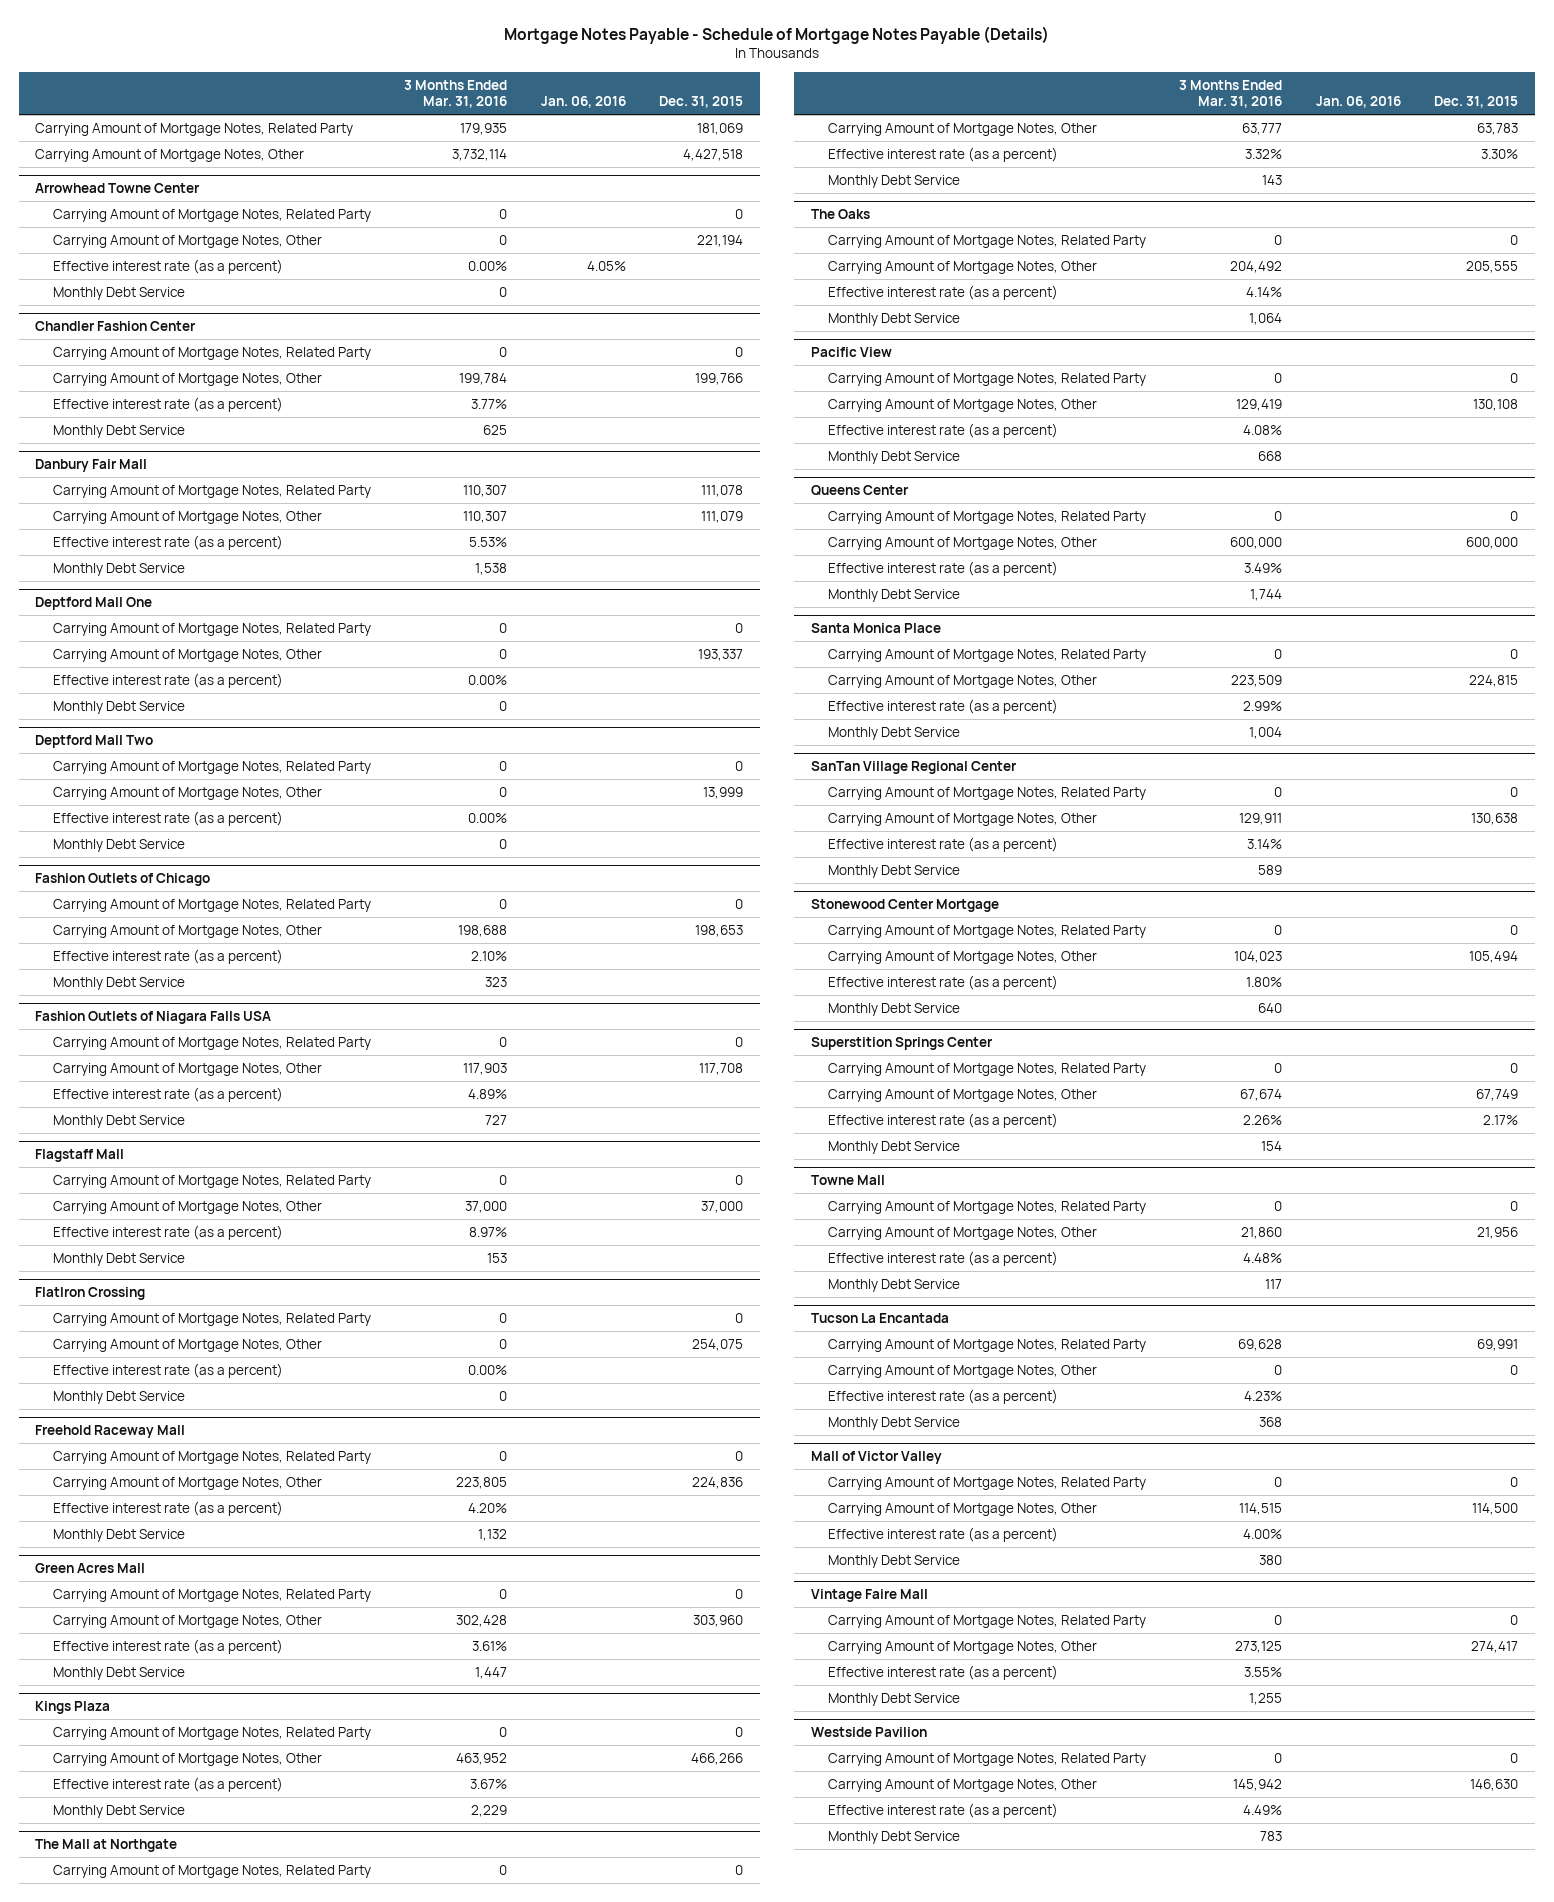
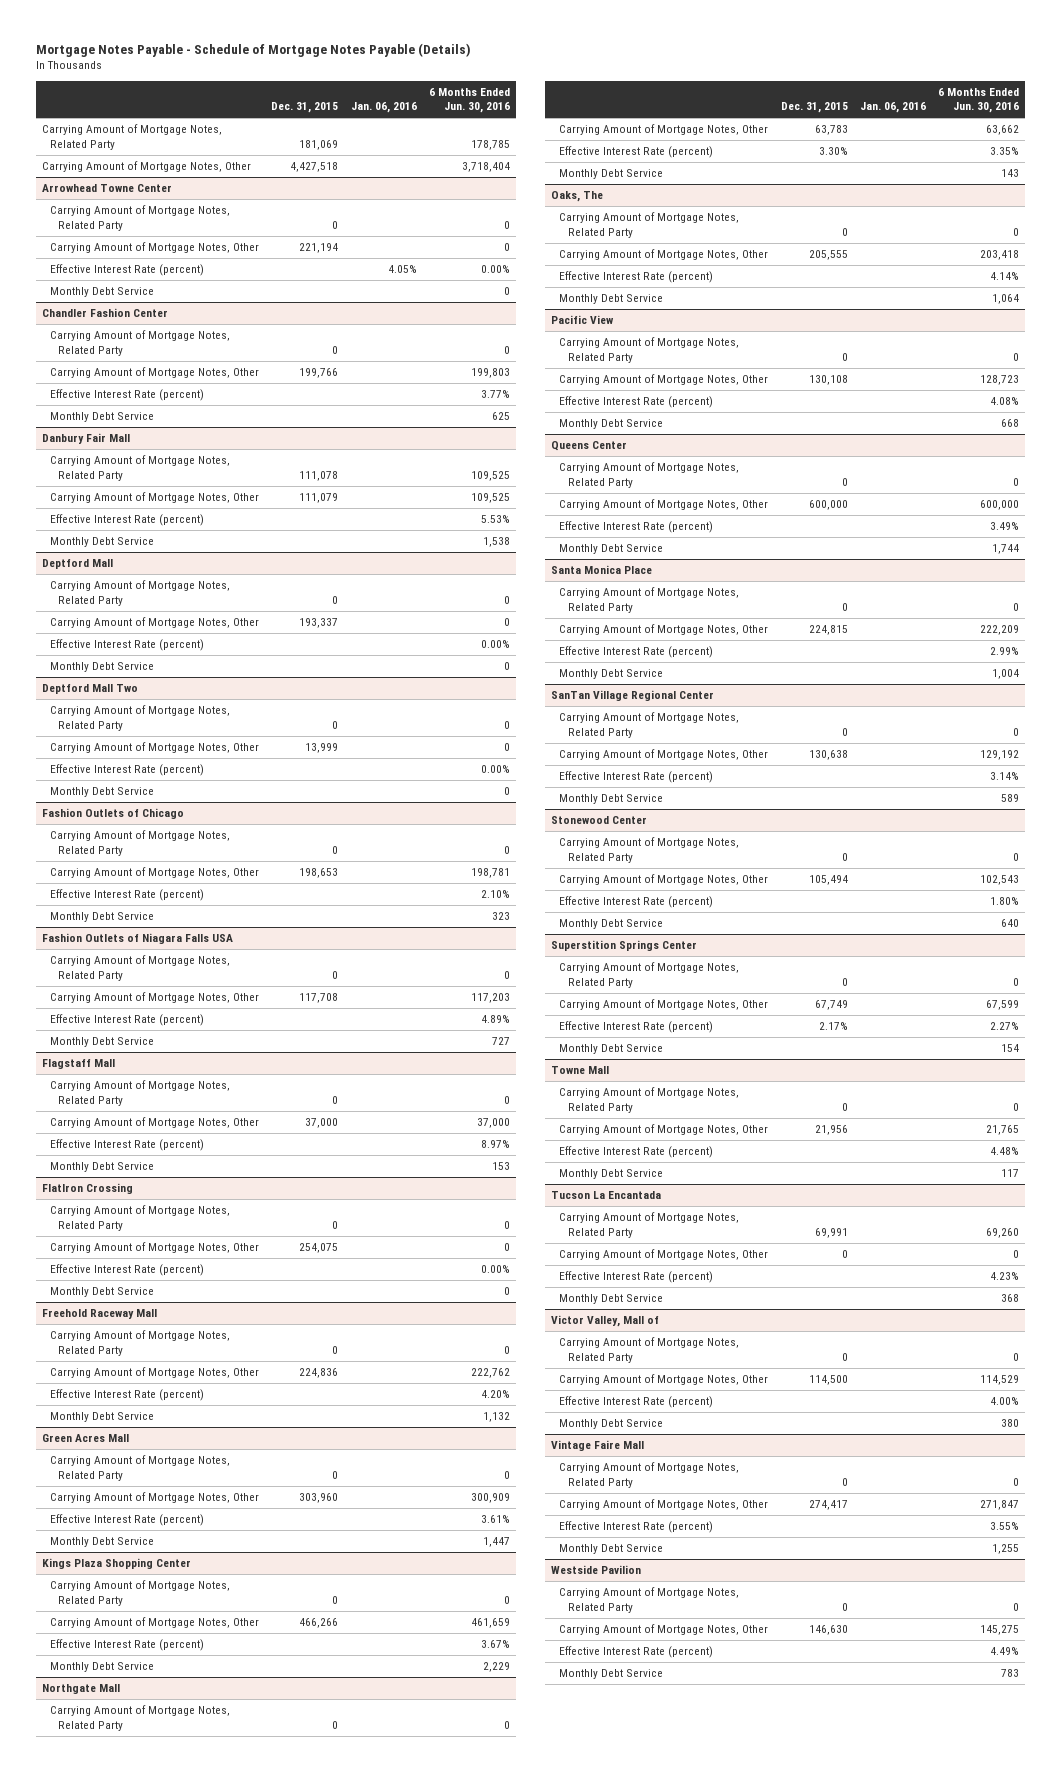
[404,79,508,109] 3 Months Ended Mar. 31, 2016 -> none
none -> [428,87,510,114] 6 Months Ended Jun. 30, 2016
[52,258,283,274] Effective interest rate (as a percent) -> [50,264,205,277] Effective Interest Rate (percent)
[52,396,283,412] Effective interest rate (as a percent) -> [50,389,205,402] Effective Interest Rate (percent)
[52,534,283,550] Effective interest rate (as a percent) -> [50,514,205,527] Effective Interest Rate (percent)
[35,597,153,611] Deptford Mall One -> [41,559,113,570] Deptford Mall
[52,672,283,688] Effective interest rate (as a percent) -> [50,639,205,652] Effective Interest Rate (percent)
[52,810,283,826] Effective interest rate (as a percent) -> [50,764,205,777] Effective Interest Rate (percent)
[52,948,283,964] Effective interest rate (as a percent) -> [50,889,205,902] Effective Interest Rate (percent)
[52,1086,283,1102] Effective interest rate (as a percent) -> [50,1014,205,1027] Effective Interest Rate (percent)
[52,1224,283,1240] Effective interest rate (as a percent) -> [50,1139,205,1152] Effective Interest Rate (percent)
[52,1362,283,1378] Effective interest rate (as a percent) -> [50,1264,205,1277] Effective Interest Rate (percent)
[52,1500,283,1516] Effective interest rate (as a percent) -> [50,1389,205,1402] Effective Interest Rate (percent)
[52,1638,283,1654] Effective interest rate (as a percent) -> [50,1514,205,1527] Effective Interest Rate (percent)
[35,1701,111,1715] Kings Plaza -> [41,1558,191,1570] Kings Plaza Shopping Center
[52,1776,283,1792] Effective interest rate (as a percent) -> [50,1639,205,1652] Effective Interest Rate (percent)
[35,1839,178,1853] The Mall at Northgate -> [41,1684,120,1695] Northgate Mall
[827,146,1058,162] Effective interest rate (as a percent) -> [559,146,714,159] Effective Interest Rate (percent)
[810,209,870,220] The Oaks -> [551,191,604,203] Oaks, The
[827,284,1058,300] Effective interest rate (as a percent) -> [559,271,714,284] Effective Interest Rate (percent)
[827,422,1058,438] Effective interest rate (as a percent) -> [559,396,714,409] Effective Interest Rate (percent)
[827,560,1058,576] Effective interest rate (as a percent) -> [559,521,714,534] Effective Interest Rate (percent)
[827,698,1058,714] Effective interest rate (as a percent) -> [559,646,714,659] Effective Interest Rate (percent)
[827,836,1058,852] Effective interest rate (as a percent) -> [559,771,714,784] Effective Interest Rate (percent)
[810,899,999,913] Stonewood Center Mortgage -> [551,816,648,825] Stonewood Center
[827,974,1058,990] Effective interest rate (as a percent) -> [559,896,714,909] Effective Interest Rate (percent)
[827,1112,1058,1128] Effective interest rate (as a percent) -> [559,1021,714,1034] Effective Interest Rate (percent)
[827,1250,1058,1266] Effective interest rate (as a percent) -> [559,1146,714,1159] Effective Interest Rate (percent)
[827,1388,1058,1404] Effective interest rate (as a percent) -> [559,1271,714,1284] Effective Interest Rate (percent)
[810,1451,942,1465] Mall of Victor Valley -> [551,1315,660,1328] Victor Valley, Mall of
[827,1526,1058,1542] Effective interest rate (as a percent) -> [559,1396,714,1409] Effective Interest Rate (percent)
[827,1664,1058,1680] Effective interest rate (as a percent) -> [559,1521,714,1534] Effective Interest Rate (percent)
[827,1802,1058,1818] Effective interest rate (as a percent) -> [559,1646,714,1659] Effective Interest Rate (percent)

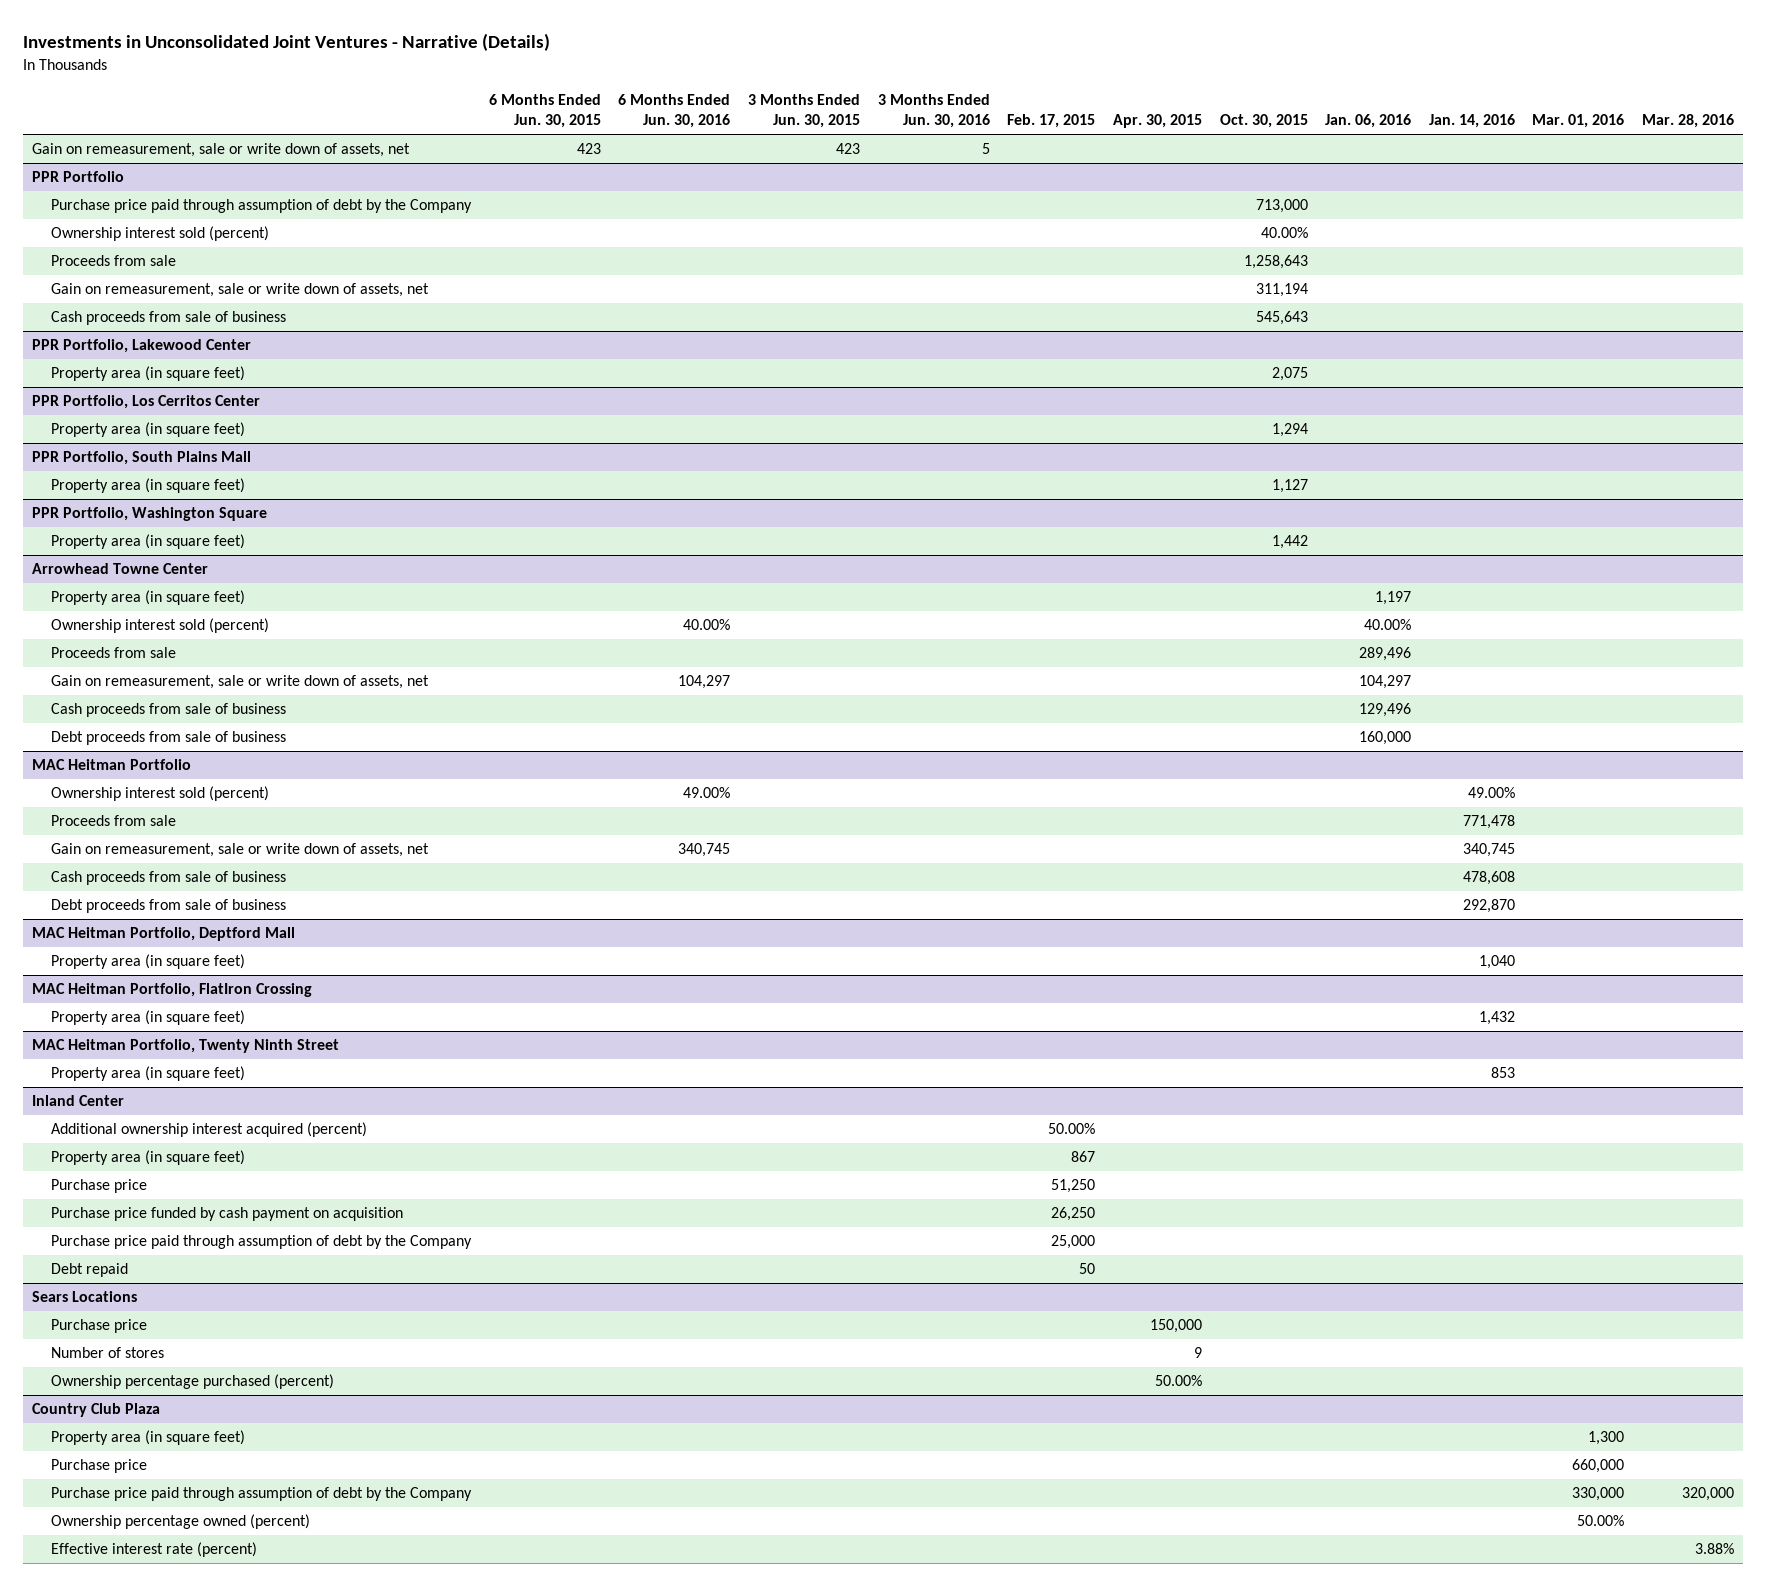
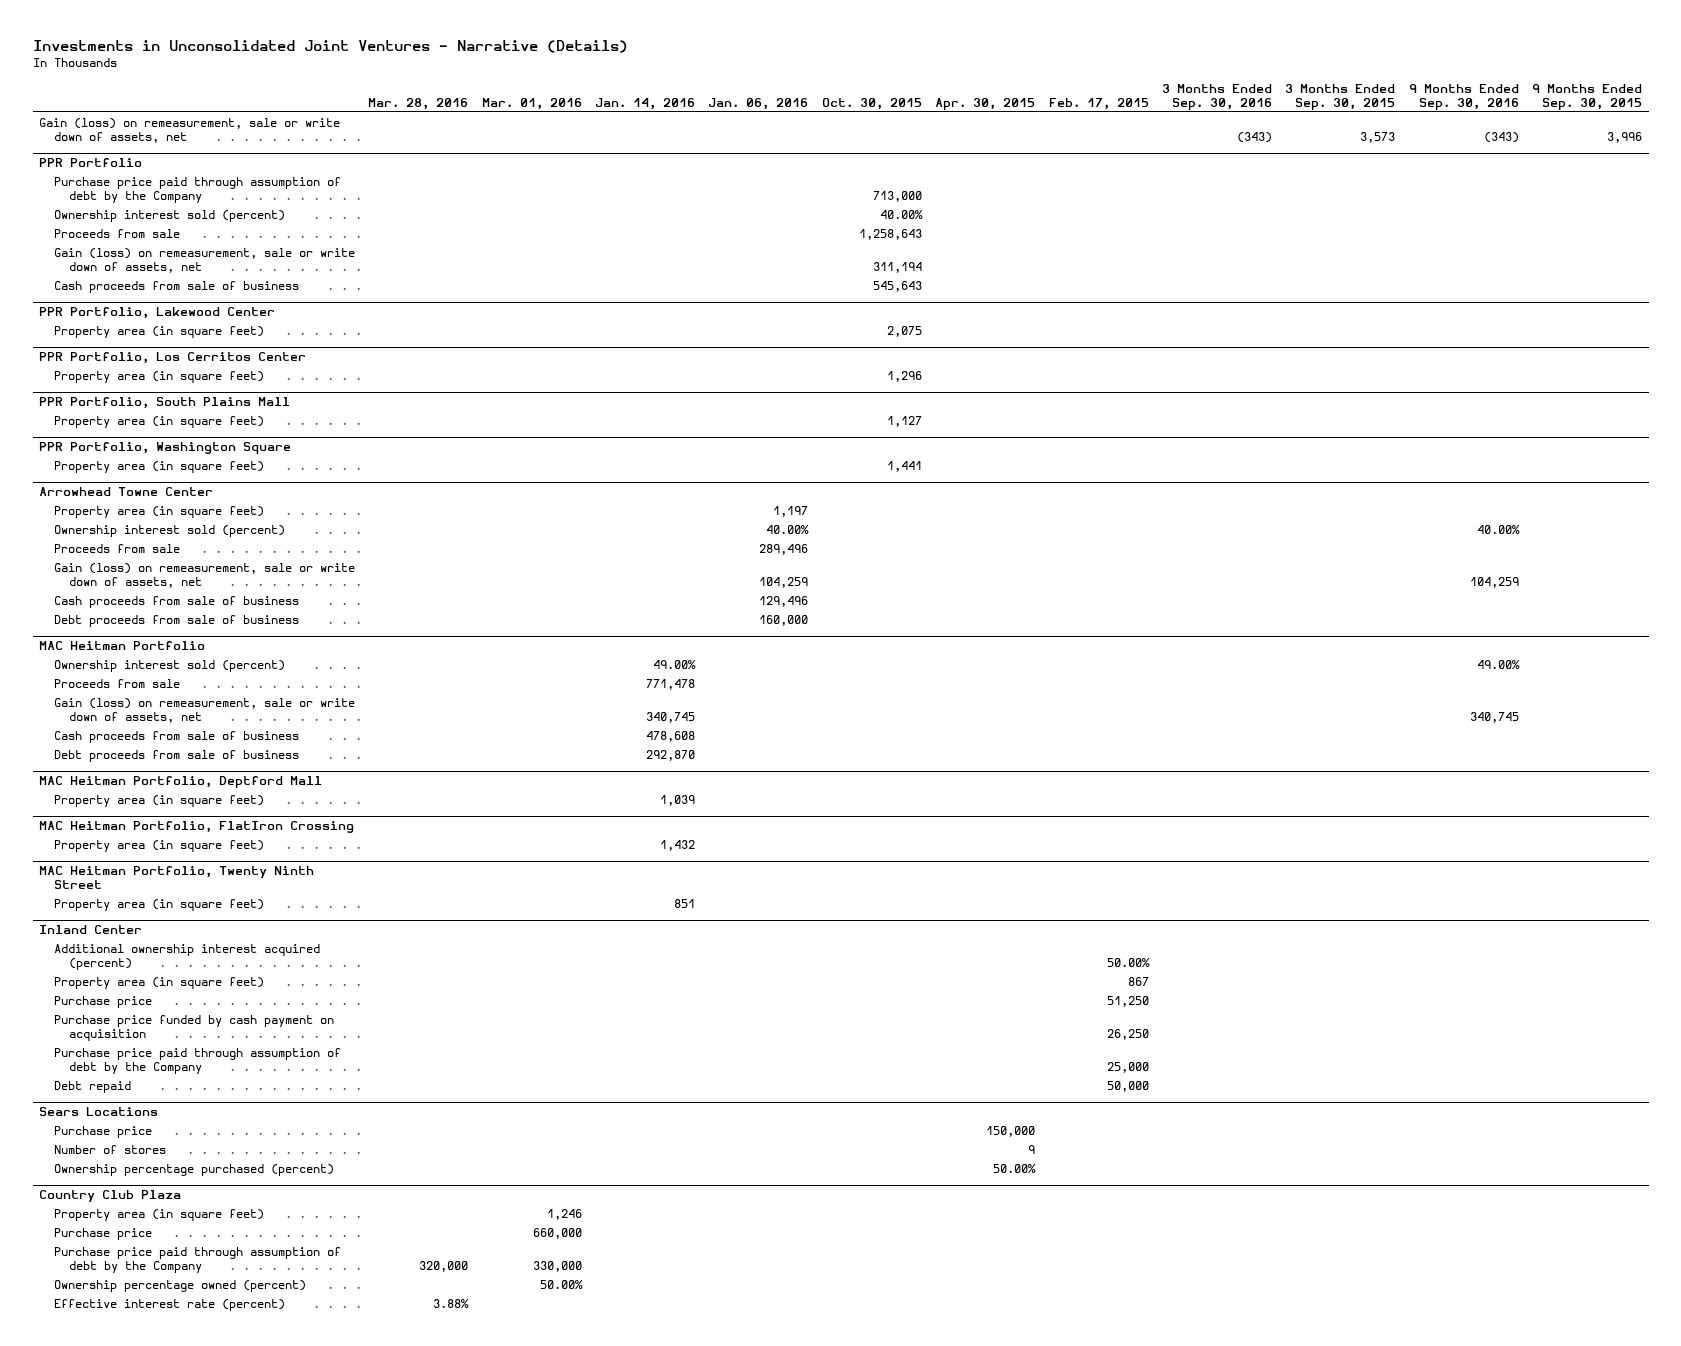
[488,93,601,129] 6 Months Ended Jun. 30, 2015 -> none
[618,93,731,129] 6 Months Ended Jun. 30, 2016 -> none
[747,93,860,129] 3 Months Ended Jun. 30, 2015 -> none
[877,93,990,129] 3 Months Ended Jun. 30, 2016 -> none
none -> [1161,84,1272,111] 3 Months Ended Sep. 30, 2016
none -> [1285,84,1396,111] 3 Months Ended Sep. 30, 2015
none -> [1408,84,1519,111] 9 Months Ended Sep. 30, 2016
none -> [1531,84,1642,111] 9 Months Ended Sep. 30, 2015
[31,143,410,158] Gain on remeasurement, sale or write down of assets, net -> [39,117,341,143] Gain (loss) on remeasurement, sale or write down of assets, net
[51,283,430,298] Gain on remeasurement, sale or write down of assets, net -> [54,247,356,273] Gain (loss) on remeasurement, sale or write down of assets, net
[1271,423,1308,438] 1,294 -> [886,370,922,382] 1,296
[1271,535,1308,550] 1,442 -> [886,460,922,472] 1,441
[51,675,430,690] Gain on remeasurement, sale or write down of assets, net -> [54,562,356,588] Gain (loss) on remeasurement, sale or write down of assets, net
[1359,675,1412,690] 104,297 -> [759,576,809,588] 104,259
[51,843,430,858] Gain on remeasurement, sale or write down of assets, net -> [54,697,356,723] Gain (loss) on remeasurement, sale or write down of assets, net
[1478,955,1515,970] 1,040 -> [660,794,696,806] 1,039
[1490,1067,1515,1079] 853 -> [674,898,696,908] 851
[1079,1263,1096,1275] 50 -> [1106,1080,1149,1092] 50,000
[1588,1431,1625,1446] 1,300 -> [546,1208,582,1220] 1,246

